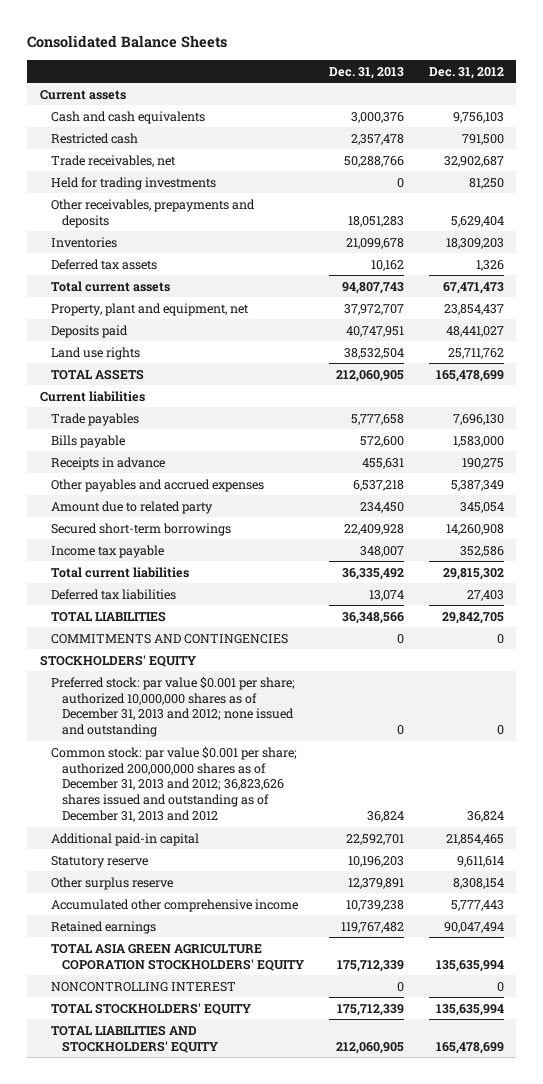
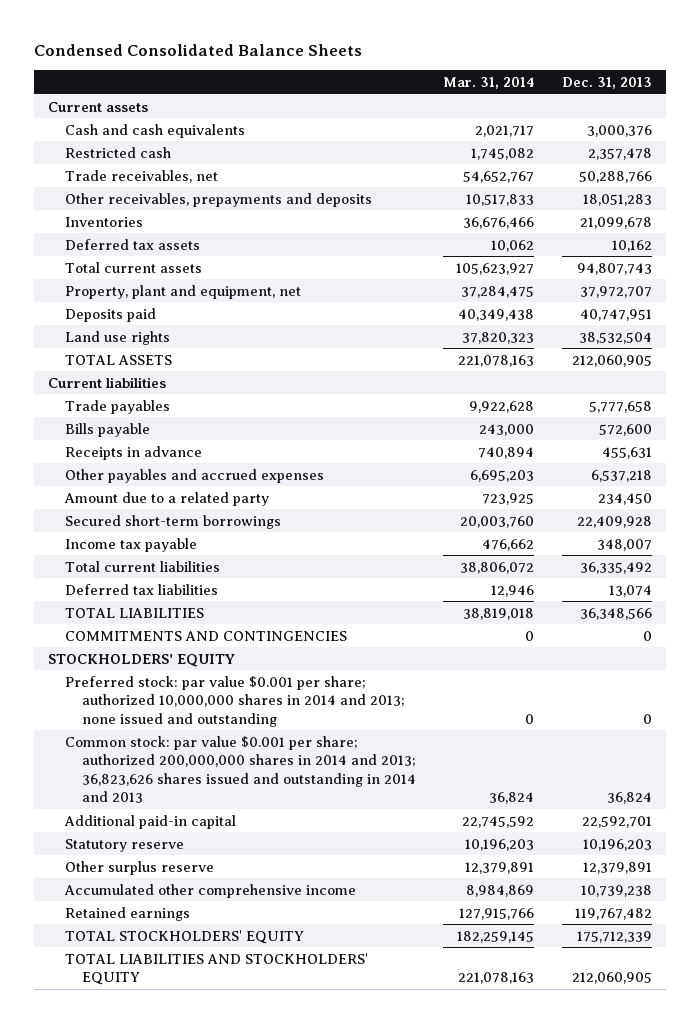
[27,35,228,49] Consolidated Balance Sheets -> [33,44,362,57] Condensed Consolidated Balance Sheets
[428,66,504,79] Dec. 31, 2012 -> none
none -> [443,77,535,90] Mar. 31, 2014
[51,176,217,190] Held for trading investments -> none
[51,500,214,514] Amount due to related party -> [63,491,269,506] Amount due to a related party
[51,675,296,738] Preferred stock: par value $0.001 per share; authorized 10,000,000 shares as of December 31, 2013 and 2012; none issued and outstanding -> [64,675,405,727] Preferred stock: par value $0.001 per share; authorized 10,000,000 shares in 2014 and 2013; none issued and outstanding
[51,745,298,823] Common stock: par value $0.001 per share; authorized 200,000,000 shares as of December 31, 2013 and 2012; 36,823,626 shares issued and outstanding as of December 31, 2013 and 2012 -> [64,735,416,804] Common stock: par value $0.001 per share; authorized 200,000,000 shares in 2014 and 2013; 36,823,626 shares issued and outstanding in 2014 and 2013
[51,942,305,971] TOTAL ASIA GREEN AGRICULTURE COPORATION STOCKHOLDERS' EQUITY -> none
[51,981,237,992] NONCONTROLLING INTEREST -> none

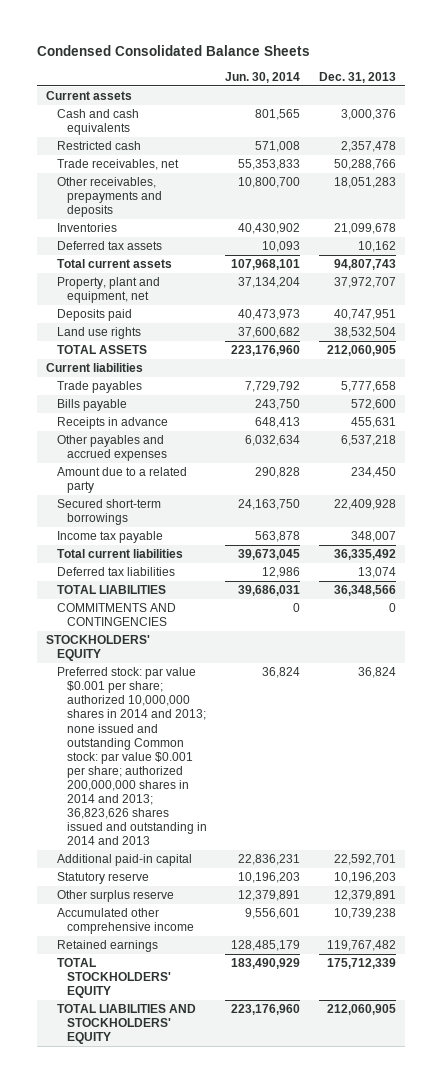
[443,77,535,90] Mar. 31, 2014 -> none
none -> [225,71,301,83] Jun. 30, 2014
[64,675,405,727] Preferred stock: par value $0.001 per share; authorized 10,000,000 shares in 2014 and 2013; none issued and outstanding -> none
[64,735,416,804] Common stock: par value $0.001 per share; authorized 200,000,000 shares in 2014 and 2013; 36,823,626 shares issued and outstanding in 2014 and 2013 -> [56,667,207,846] Preferred stock: par value $0.001 per share; authorized 10,000,000 shares in 2014 and 2013; none issued and outstanding Common stock: par value $0.001 per share; authorized 200,000,000 shares in 2014 and 2013; 36,823,626 shares issued and outstanding in 2014 and 2013

